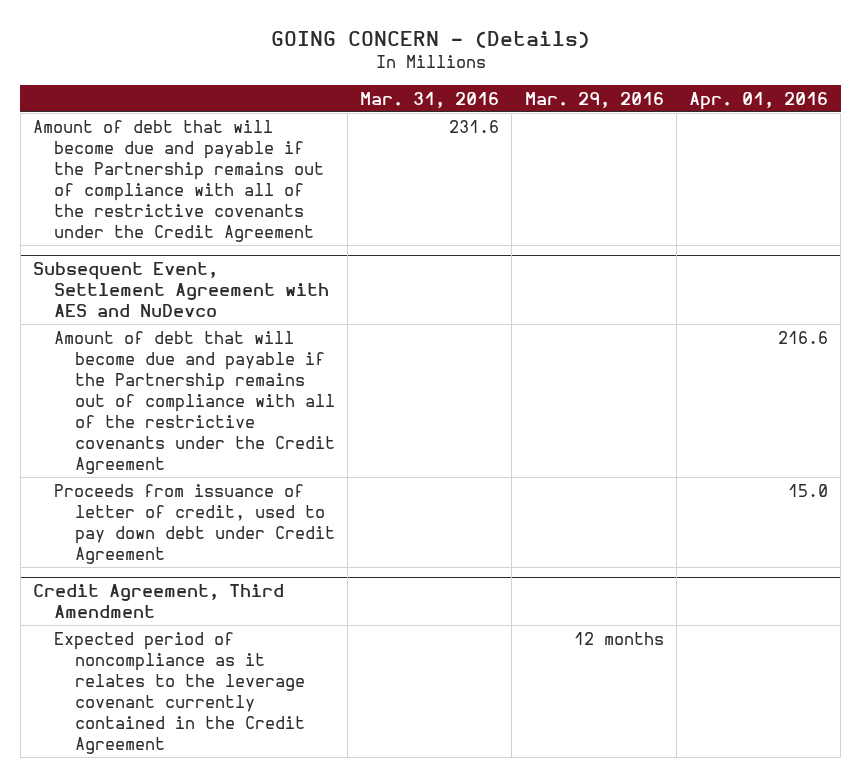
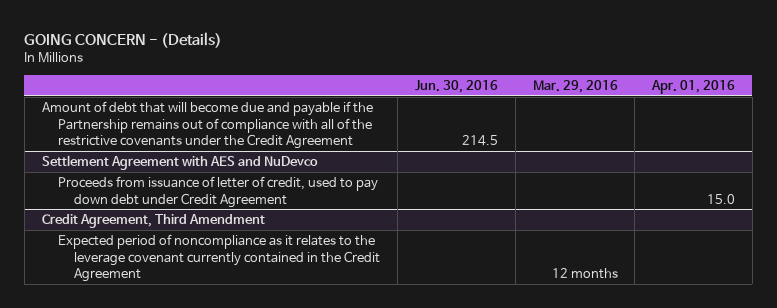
[360,91,500,108] Mar. 31, 2016 -> none
none -> [415,80,499,94] Jun. 30, 2016
[53,330,335,474] Amount of debt that will become due and payable if the Partnership remains out of compliance with all of the restrictive covenants under the Credit Agreement -> none
[32,262,329,318] Subsequent Event, Settlement Agreement with AES and NuDevco -> [41,154,318,170] Settlement Agreement with AES and NuDevco

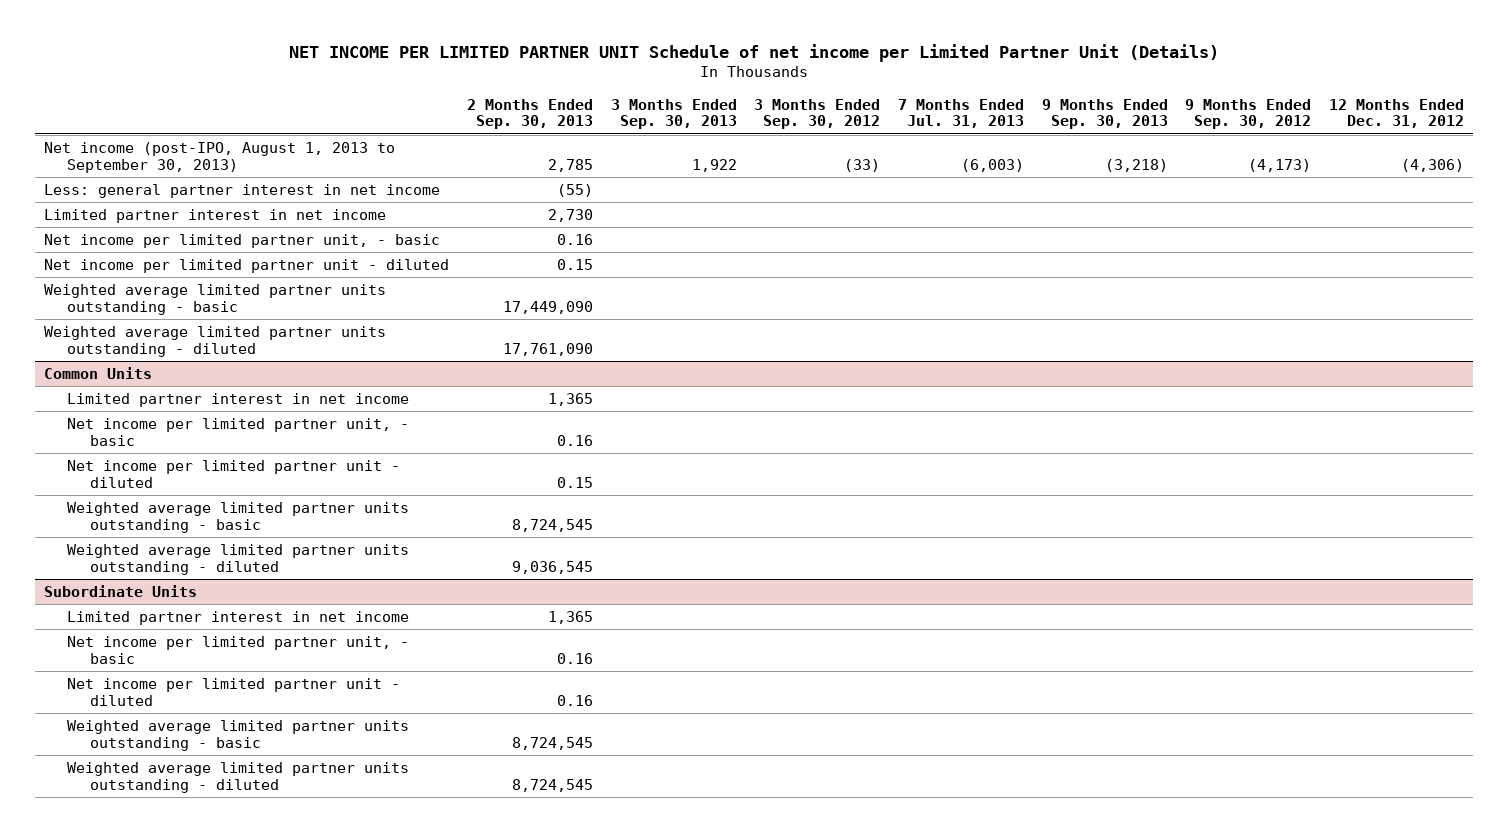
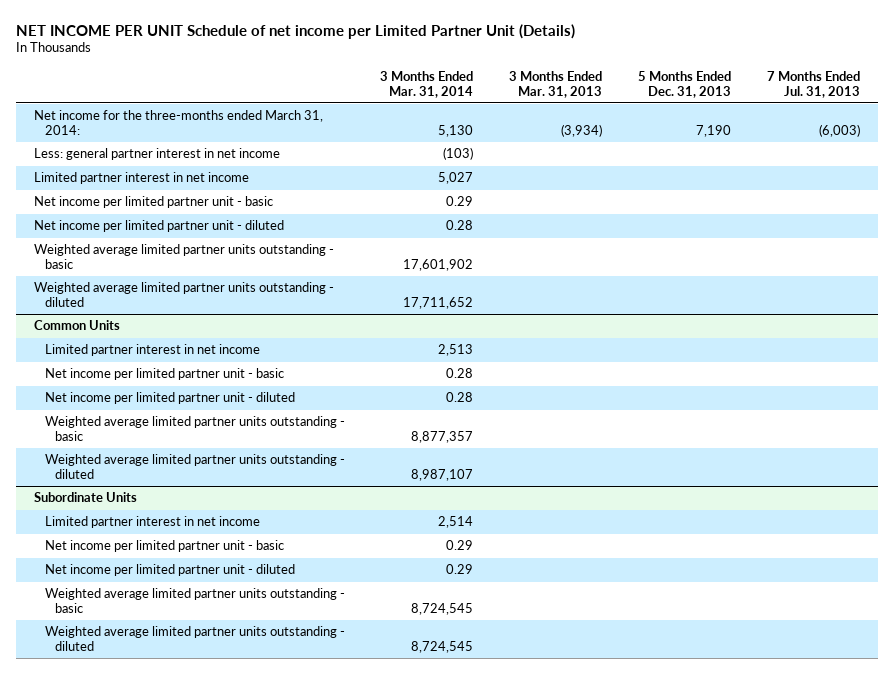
[289,43,1220,62] NET INCOME PER LIMITED PARTNER UNIT Schedule of net income per Limited Partner Unit (Details) -> [16,23,576,39] NET INCOME PER UNIT Schedule of net income per Limited Partner Unit (Details)
[466,98,593,130] 2 Months Ended Sep. 30, 2013 -> none
[610,98,737,130] 3 Months Ended Sep. 30, 2013 -> none
[754,98,881,130] 3 Months Ended Sep. 30, 2012 -> none
[1041,98,1168,130] 9 Months Ended Sep. 30, 2013 -> none
[1185,98,1312,130] 9 Months Ended Sep. 30, 2012 -> none
[1329,98,1465,129] 12 Months Ended Dec. 31, 2012 -> none
none -> [380,71,474,98] 3 Months Ended Mar. 31, 2014
none -> [509,71,603,98] 3 Months Ended Mar. 31, 2013
none -> [638,71,732,98] 5 Months Ended Dec. 31, 2013
[44,141,396,173] Net income (post-IPO, August 1, 2013 to September 30, 2013) -> [34,110,324,135] Net income for the three-months ended March 31, 2014:
[44,233,441,248] Net income per limited partner unit, - basic -> [34,196,274,209] Net income per limited partner unit - basic
[67,417,410,446] Net income per limited partner unit, - basic -> [44,368,284,381] Net income per limited partner unit - basic
[67,635,410,664] Net income per limited partner unit, - basic -> [44,540,284,553] Net income per limited partner unit - basic

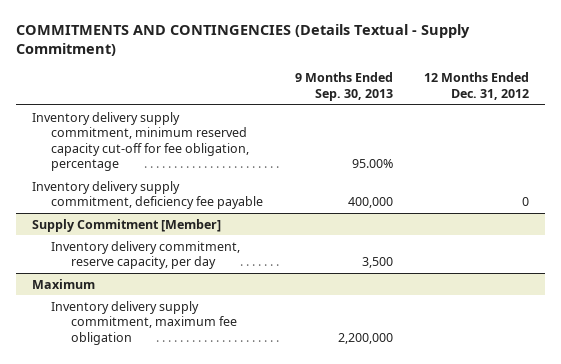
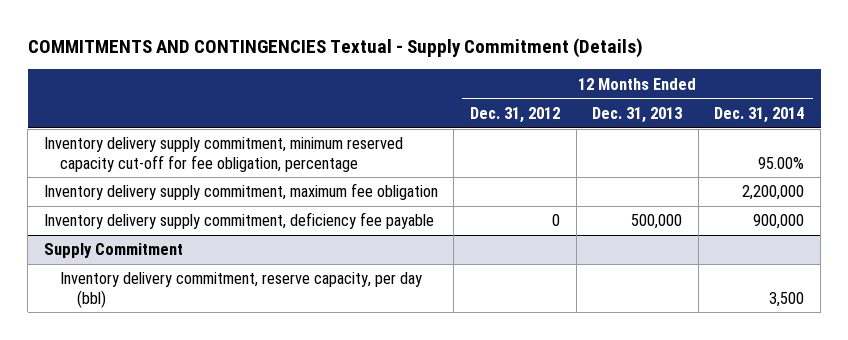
[15,24,470,57] COMMITMENTS AND CONTINGENCIES (Details Textual - Supply Commitment) -> [27,38,643,59] COMMITMENTS AND CONTINGENCIES Textual - Supply Commitment (Details)
[294,72,393,101] 9 Months Ended Sep. 30, 2013 -> none
none -> [592,106,683,123] Dec. 31, 2013
none -> [714,106,805,123] Dec. 31, 2014
none -> [43,183,438,201] Inventory delivery supply commitment, maximum fee obligation
[31,278,95,289] Maximum -> none
[51,300,237,345] Inventory delivery supply commitment, maximum fee obligation -> none
[31,218,221,232] Supply Commitment [Member] -> [43,243,183,259] Supply Commitment
[51,240,241,270] Inventory delivery commitment, reserve capacity, per day -> [60,272,423,308] Inventory delivery commitment, reserve capacity, per day (bbl)

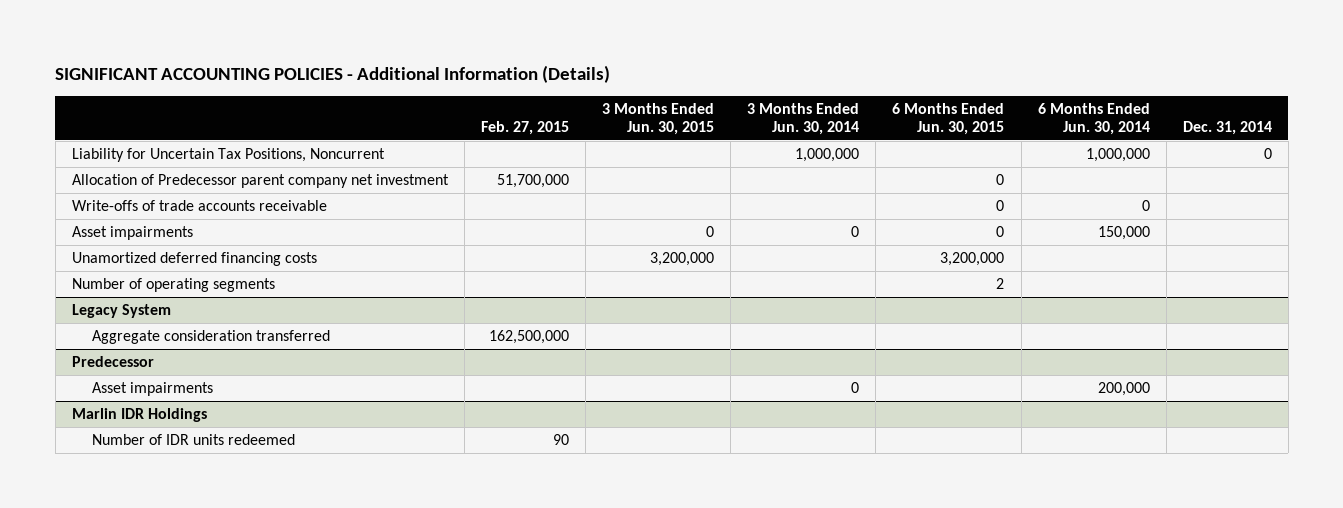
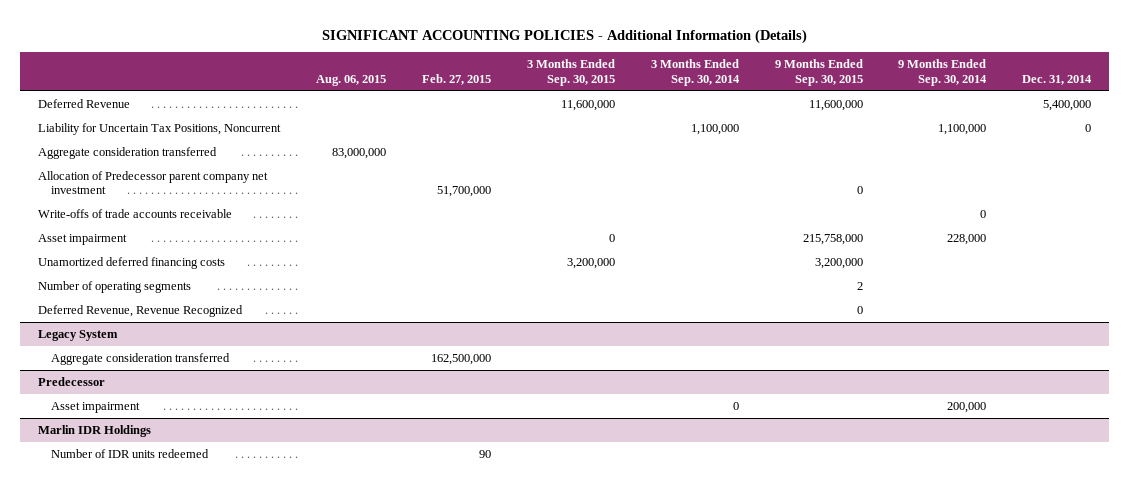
[602,102,715,136] 3 Months Ended Jun. 30, 2015 -> none
[747,102,860,136] 3 Months Ended Jun. 30, 2014 -> none
[892,102,1005,136] 6 Months Ended Jun. 30, 2015 -> none
[1037,102,1150,136] 6 Months Ended Jun. 30, 2014 -> none
none -> [316,74,387,86] Aug. 06, 2015
none -> [526,59,615,86] 3 Months Ended Sep. 30, 2015
none -> [650,59,740,86] 3 Months Ended Sep. 30, 2014
none -> [774,59,863,86] 9 Months Ended Sep. 30, 2015
none -> [898,59,988,86] 9 Months Ended Sep. 30, 2014
none -> [38,98,131,108] Deferred Revenue
none -> [38,146,218,159] Aggregate consideration transferred
[71,226,193,241] Asset impairments -> [38,233,128,245] Asset impairment
none -> [38,304,244,317] Deferred Revenue, Revenue Recognized
[91,382,213,397] Asset impairments -> [50,401,140,413] Asset impairment

